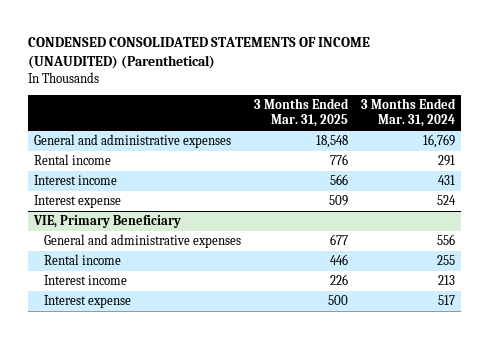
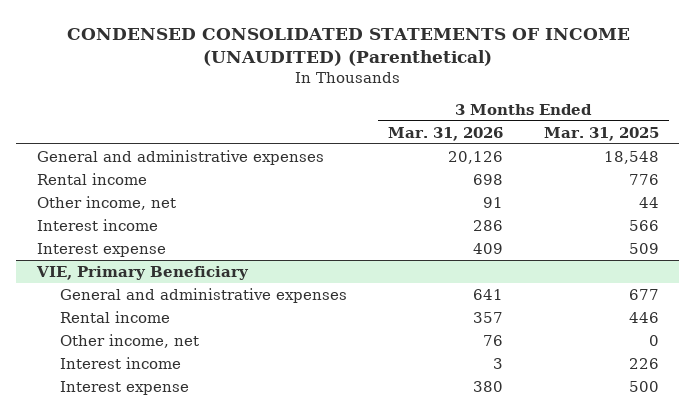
[360,98,456,128] 3 Months Ended Mar. 31, 2024 -> none
none -> [388,126,504,141] Mar. 31, 2026
none -> [36,195,176,210] Other income, net
none -> [60,333,200,348] Other income, net

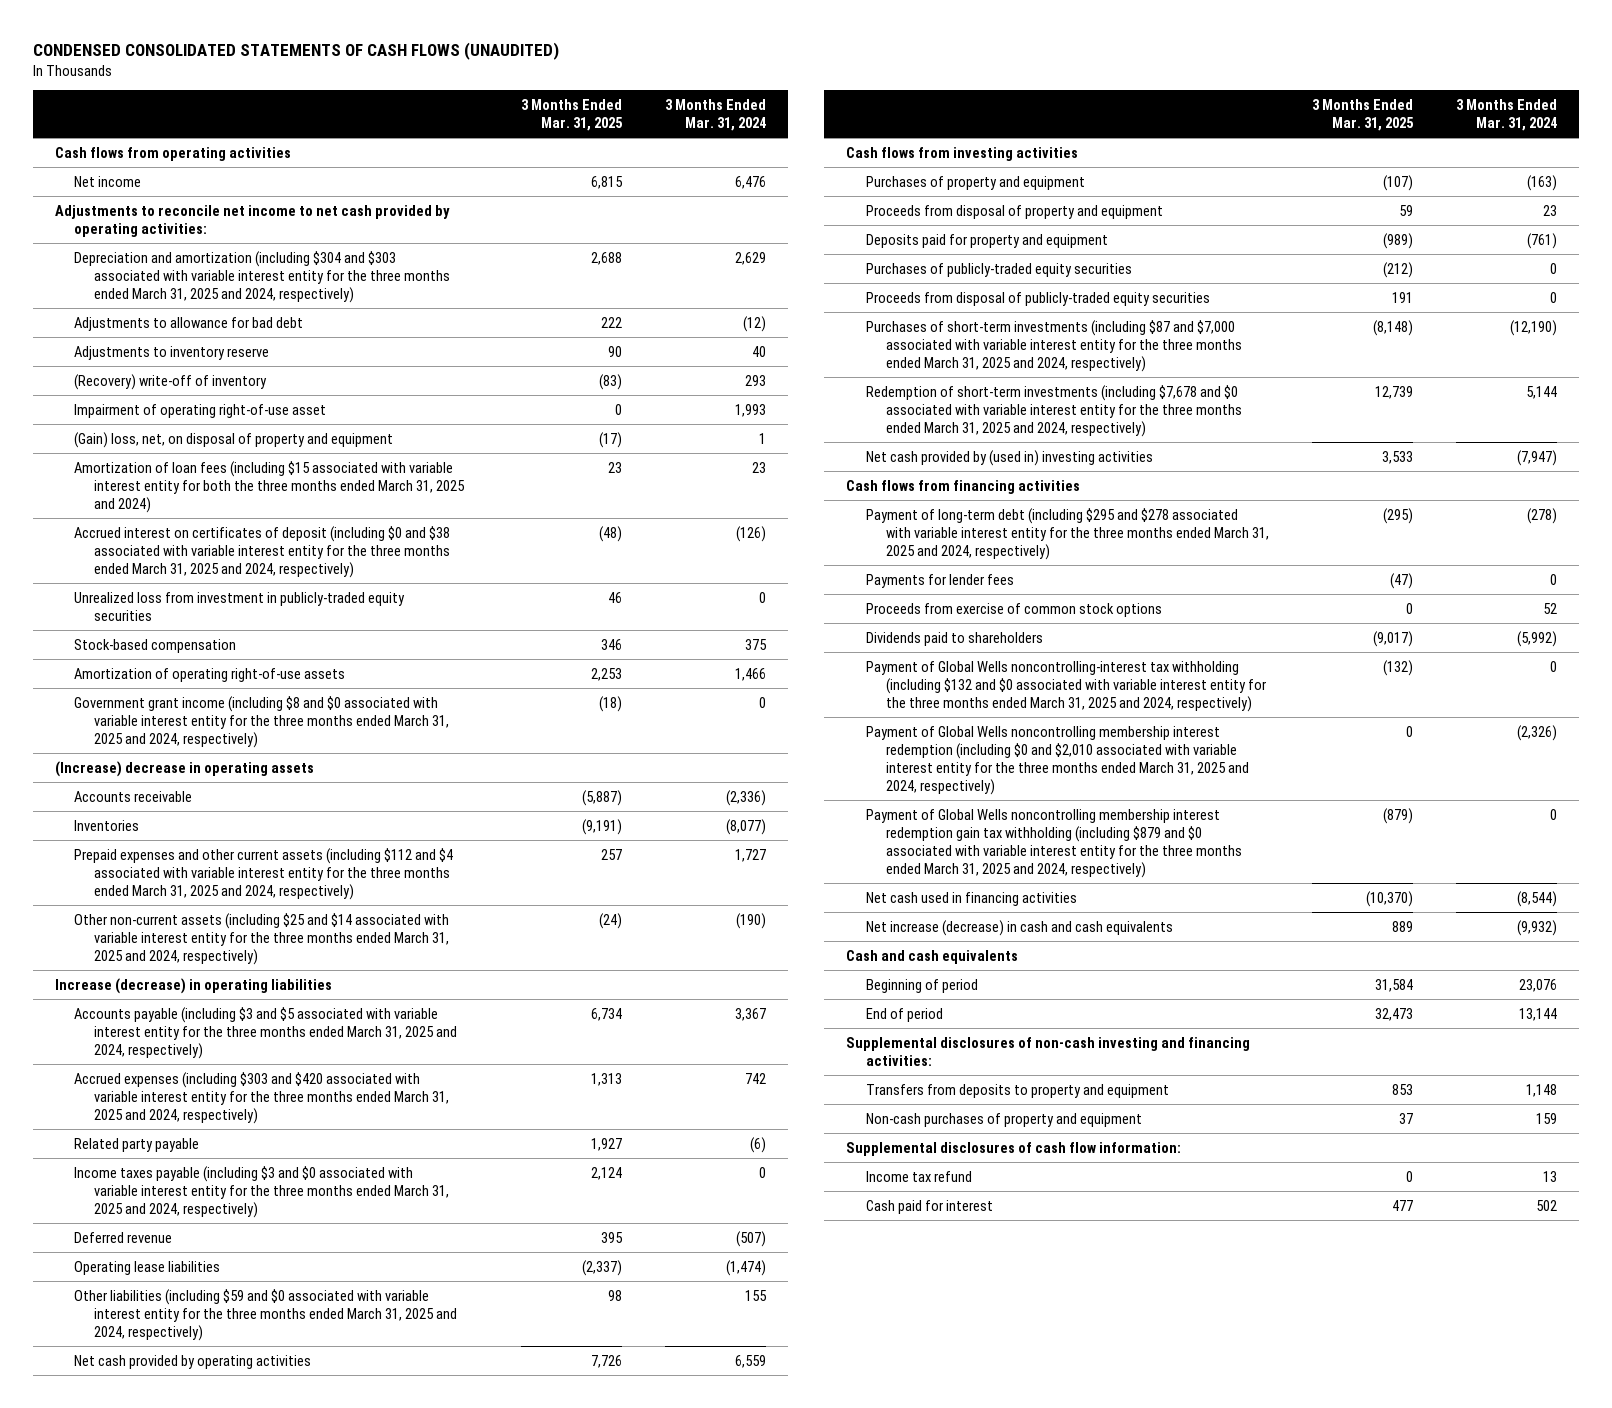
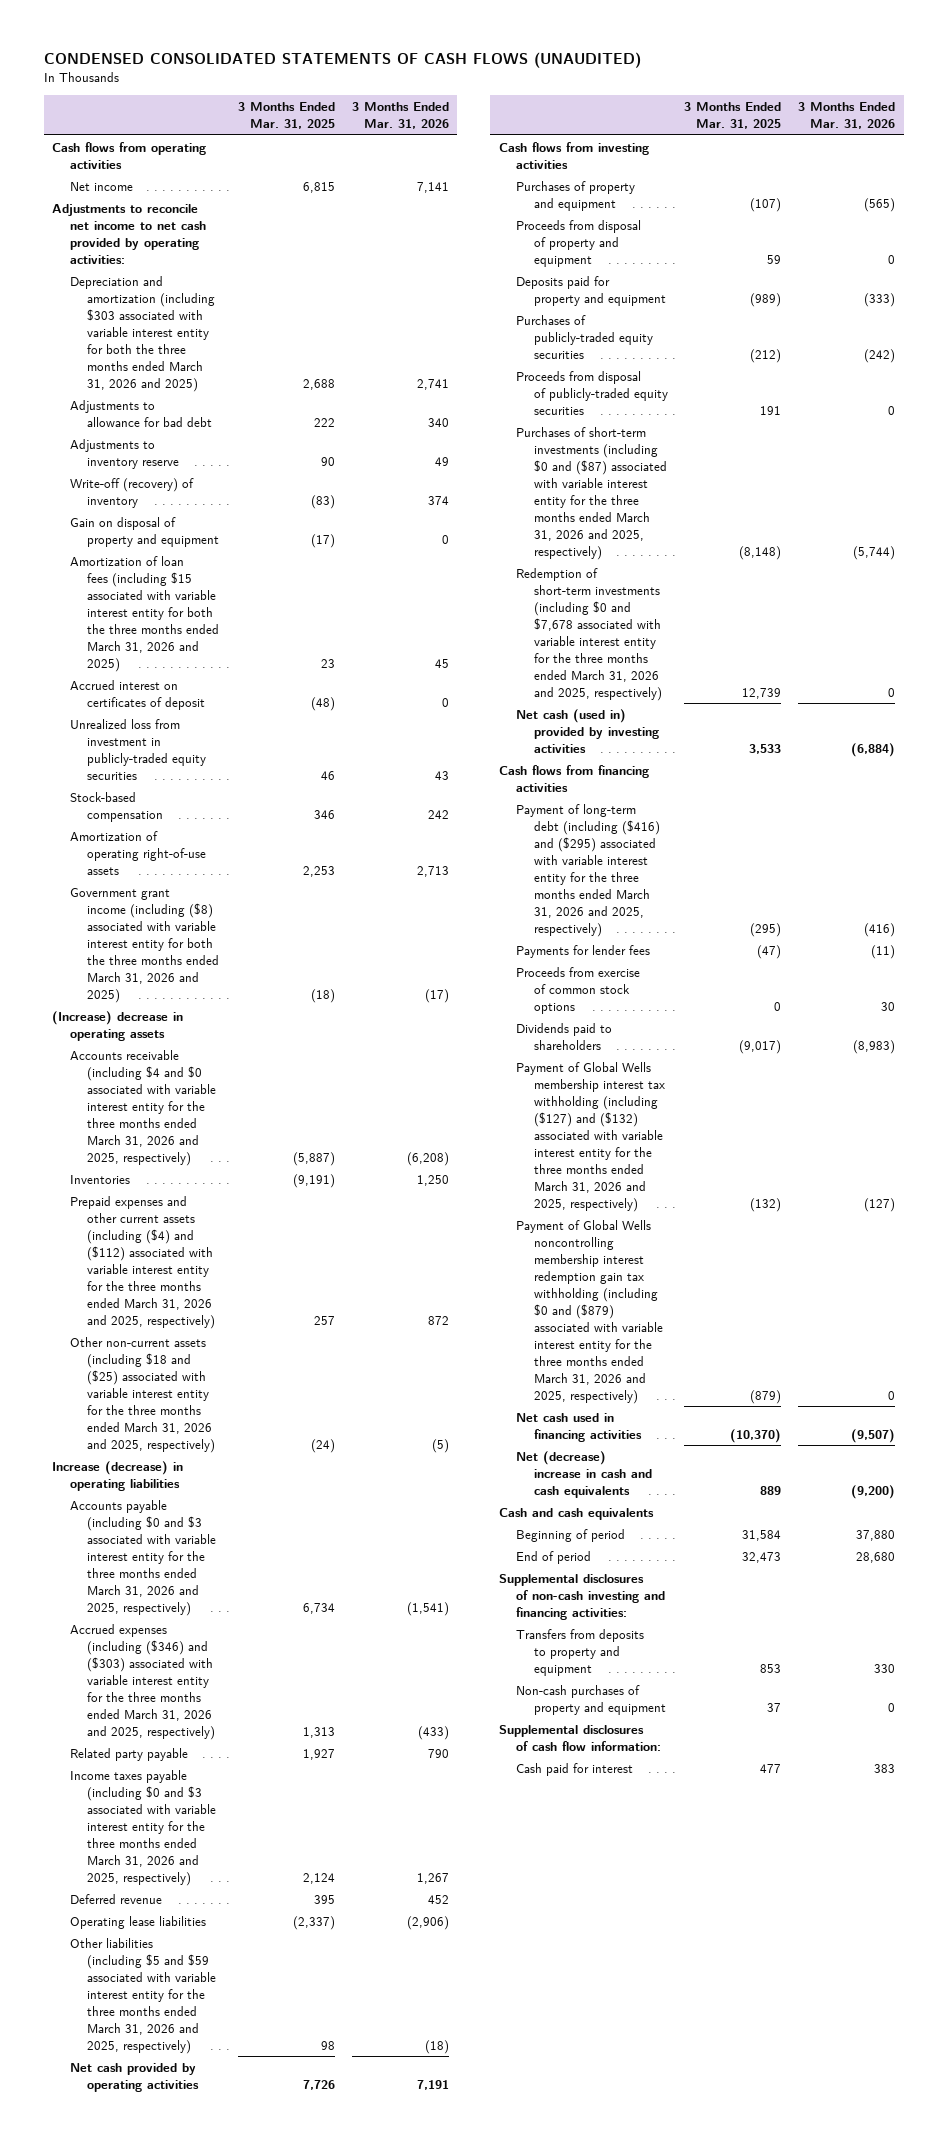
[664,98,766,132] 3 Months Ended Mar. 31, 2024 -> none
none -> [351,102,449,130] 3 Months Ended Mar. 31, 2026
[74,250,451,303] Depreciation and amortization (including $304 and $303 associated with variable interest entity for the three months ended March 31, 2025 and 2024, respectively) -> [69,275,216,392] Depreciation and amortization (including $303 associated with variable interest entity for both the three months ended March 31, 2026 and 2025)
[74,403,327,418] Impairment of operating right-of-use asset -> none
[74,373,268,390] (Recovery) write-off of inventory -> [69,477,194,508] Write-off (recovery) of inventory
[74,431,394,448] (Gain) loss, net, on disposal of property and equipment -> [69,516,220,547] Gain on disposal of property and equipment
[74,460,466,513] Amortization of loan fees (including $15 associated with variable interest entity for both the three months ended March 31, 2025 and 2024) -> [69,555,220,672] Amortization of loan fees (including $15 associated with variable interest entity for both the three months ended March 31, 2026 and 2025)
[74,525,451,578] Accrued interest on certificates of deposit (including $0 and $38 associated with variable interest entity for the three months ended March 31, 2025 and 2024, respectively) -> [69,679,206,710] Accrued interest on certificates of deposit
[74,695,450,748] Government grant income (including $8 and $0 associated with variable interest entity for the three months ended March 31, 2025 and 2024, respectively) -> [69,887,220,1003] Government grant income (including ($8) associated with variable interest entity for both the three months ended March 31, 2026 and 2025)
[74,790,193,802] Accounts receivable -> [69,1049,217,1166] Accounts receivable (including $4 and $0 associated with variable interest entity for the three months ended March 31, 2026 and 2025, respectively)
[74,847,454,900] Prepaid expenses and other current assets (including $112 and $4 associated with variable interest entity for the three months ended March 31, 2025 and 2024, respectively) -> [69,1195,216,1329] Prepaid expenses and other current assets (including ($4) and ($112) associated with variable interest entity for the three months ended March 31, 2026 and 2025, respectively)
[74,912,450,965] Other non-current assets (including $25 and $14 associated with variable interest entity for the three months ended March 31, 2025 and 2024, respectively) -> [69,1336,216,1453] Other non-current assets (including $18 and ($25) associated with variable interest entity for the three months ended March 31, 2026 and 2025, respectively)
[74,1006,458,1059] Accounts payable (including $3 and $5 associated with variable interest entity for the three months ended March 31, 2025 and 2024, respectively) -> [69,1499,217,1616] Accounts payable (including $0 and $3 associated with variable interest entity for the three months ended March 31, 2026 and 2025, respectively)
[74,1071,450,1124] Accrued expenses (including $303 and $420 associated with variable interest entity for the three months ended March 31, 2025 and 2024, respectively) -> [69,1623,216,1740] Accrued expenses (including ($346) and ($303) associated with variable interest entity for the three months ended March 31, 2026 and 2025, respectively)
[74,1165,450,1218] Income taxes payable (including $3 and $0 associated with variable interest entity for the three months ended March 31, 2025 and 2024, respectively) -> [69,1769,217,1886] Income taxes payable (including $0 and $3 associated with variable interest entity for the three months ended March 31, 2026 and 2025, respectively)
[74,1288,458,1341] Other liabilities (including $59 and $0 associated with variable interest entity for the three months ended March 31, 2025 and 2024, respectively) -> [69,1937,217,2054] Other liabilities (including $5 and $59 associated with variable interest entity for the three months ended March 31, 2026 and 2025, respectively)
[865,319,1242,372] Purchases of short-term investments (including $87 and $7,000 associated with variable interest entity for the three months ended March 31, 2025 and 2024, respectively) -> [516,426,667,560] Purchases of short-term investments (including $0 and ($87) associated with variable interest entity for the three months ended March 31, 2026 and 2025, respectively)
[865,384,1242,437] Redemption of short-term investments (including $7,678 and $0 associated with variable interest entity for the three months ended March 31, 2025 and 2024, respectively) -> [516,567,662,701] Redemption of short-term investments (including $0 and $7,678 associated with variable interest entity for the three months ended March 31, 2026 and 2025, respectively)
[865,449,1153,466] Net cash provided by (used in) investing activities -> [516,708,659,753] Net cash (used in) provided by investing activities
[865,507,1269,560] Payment of long-term debt (including $295 and $278 associated with variable interest entity for the three months ended March 31, 2025 and 2024, respectively) -> [516,803,660,937] Payment of long-term debt (including ($416) and ($295) associated with variable interest entity for the three months ended March 31, 2026 and 2025, respectively)
[865,725,1249,795] Payment of Global Wells noncontrolling membership interest redemption (including $0 and $2,010 associated with variable interest entity for the three months ended March 31, 2025 and 2024, respectively) -> none
[865,660,1266,712] Payment of Global Wells noncontrolling-interest tax withholding (including $132 and $0 associated with variable interest entity for the three months ended March 31, 2025 and 2024, respectively) -> [516,1061,665,1212] Payment of Global Wells membership interest tax withholding (including ($127) and ($132) associated with variable interest entity for the three months ended March 31, 2026 and 2025, respectively)
[865,808,1242,878] Payment of Global Wells noncontrolling membership interest redemption gain tax withholding (including $879 and $0 associated with variable interest entity for the three months ended March 31, 2025 and 2024, respectively) -> [516,1219,663,1404] Payment of Global Wells noncontrolling membership interest redemption gain tax withholding (including $0 and ($879) associated with variable interest entity for the three months ended March 31, 2026 and 2025, respectively)
[865,919,1173,936] Net increase (decrease) in cash and cash equivalents -> [516,1450,652,1498] Net (decrease) increase in cash and cash equivalents
[865,1170,972,1182] Income tax refund -> none

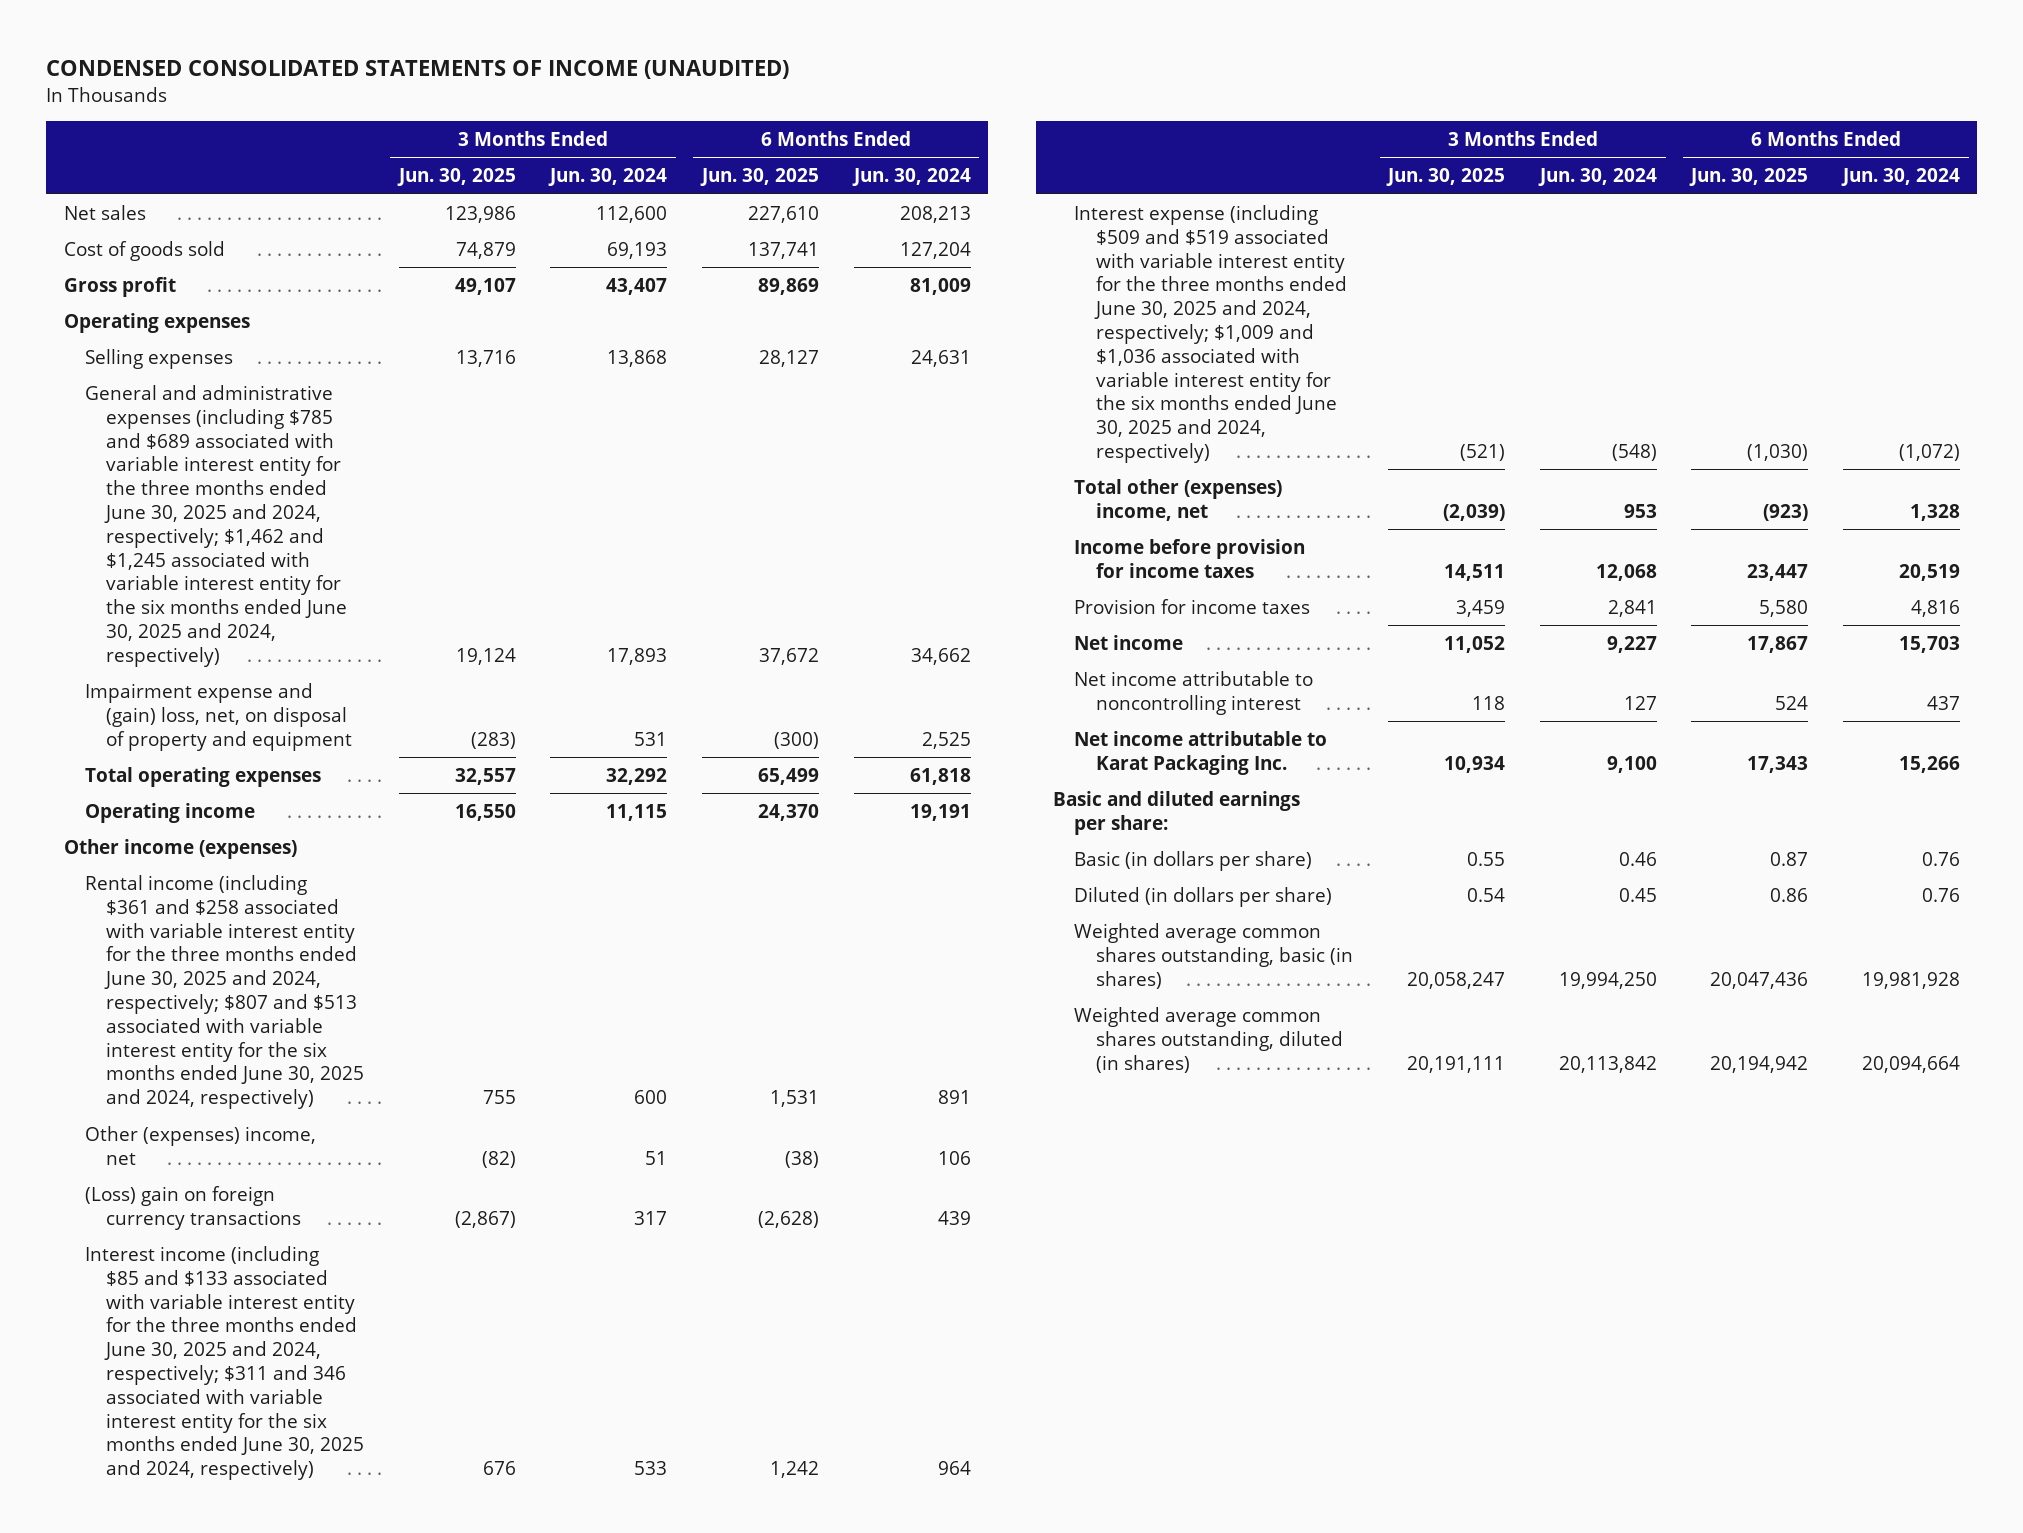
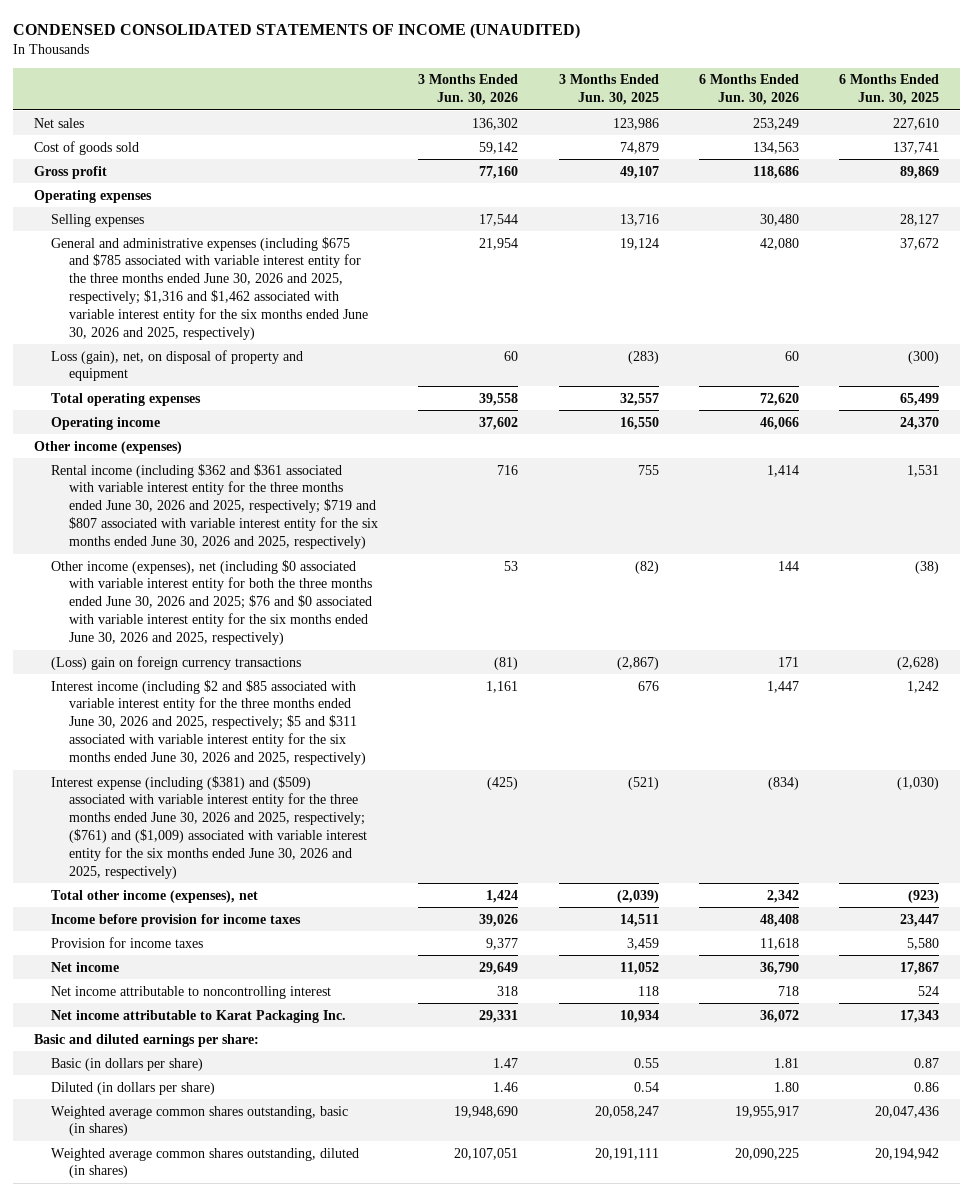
[548,168,668,187] Jun. 30, 2024 -> none
[851,168,971,187] Jun. 30, 2024 -> none
none -> [418,74,519,106] 3 Months Ended Jun. 30, 2026
none -> [698,74,799,106] 6 Months Ended Jun. 30, 2026
[84,384,348,667] General and administrative expenses (including $785 and $689 associated with variable interest entity for the three months ended June 30, 2025 and 2024, respectively; $1,462 and $1,245 associated with variable interest entity for the six months ended June 30, 2025 and 2024, respectively) -> [51,236,368,340] General and administrative expenses (including $675 and $785 associated with variable interest entity for the three months ended June 30, 2026 and 2025, respectively; $1,316 and $1,462 associated with variable interest entity for the six months ended June 30, 2026 and 2025, respectively)
[84,682,353,751] Impairment expense and (gain) loss, net, on disposal of property and equipment -> [51,349,304,382] Loss (gain), net, on disposal of property and equipment
[84,874,365,1110] Rental income (including $361 and $258 associated with variable interest entity for the three months ended June 30, 2025 and 2024, respectively; $807 and $513 associated with variable interest entity for the six months ended June 30, 2025 and 2024, respectively) -> [51,463,378,550] Rental income (including $362 and $361 associated with variable interest entity for the three months ended June 30, 2026 and 2025, respectively; $719 and $807 associated with variable interest entity for the six months ended June 30, 2026 and 2025, respectively)
[84,1125,316,1165] Other (expenses) income, net -> [51,559,372,646] Other income (expenses), net (including $0 associated with variable interest entity for both the three months ended June 30, 2026 and 2025; $76 and $0 associated with variable interest entity for the six months ended June 30, 2026 and 2025, respectively)
[84,1245,365,1481] Interest income (including $85 and $133 associated with variable interest entity for the three months ended June 30, 2025 and 2024, respectively; $311 and 346 associated with variable interest entity for the six months ended June 30, 2025 and 2024, respectively) -> [51,679,366,766] Interest income (including $2 and $85 associated with variable interest entity for the three months ended June 30, 2026 and 2025, respectively; $5 and $311 associated with variable interest entity for the six months ended June 30, 2026 and 2025, respectively)
[1074,204,1347,463] Interest expense (including $509 and $519 associated with variable interest entity for the three months ended June 30, 2025 and 2024, respectively; $1,009 and $1,036 associated with variable interest entity for the six months ended June 30, 2025 and 2024, respectively) -> [51,775,367,879] Interest expense (including ($381) and ($509) associated with variable interest entity for the three months ended June 30, 2026 and 2025, respectively; ($761) and ($1,009) associated with variable interest entity for the six months ended June 30, 2026 and 2025, respectively)
[1074,478,1283,521] Total other (expenses) income, net -> [51,889,259,903] Total other income (expenses), net

